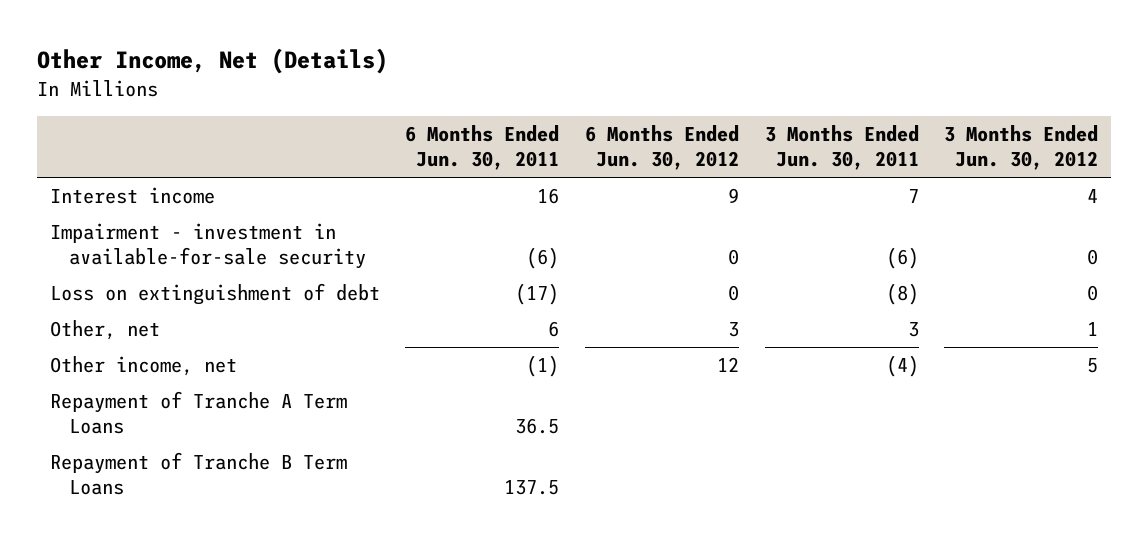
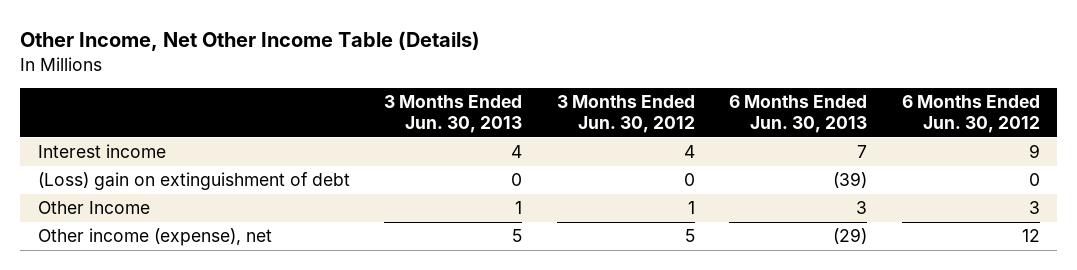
[36,48,388,75] Other Income, Net (Details) -> [20,31,481,52] Other Income, Net Other Income Table (Details)
[405,125,560,171] 6 Months Ended Jun. 30, 2011 -> none
[764,125,919,171] 3 Months Ended Jun. 30, 2011 -> none
none -> [384,95,523,134] 3 Months Ended Jun. 30, 2013
none -> [729,95,868,134] 6 Months Ended Jun. 30, 2013
[49,223,367,270] Impairment - investment in available-for-sale security -> none
[49,391,347,435] Repayment of Tranche A Term Loans -> none
[49,452,347,496] Repayment of Tranche B Term Loans -> none
[49,283,380,306] Loss on extinguishment of debt -> [37,172,350,191] (Loss) gain on extinguishment of debt
[49,320,160,341] Other, net -> [37,201,150,215] Other Income
[49,356,237,377] Other income, net -> [37,228,272,247] Other income (expense), net

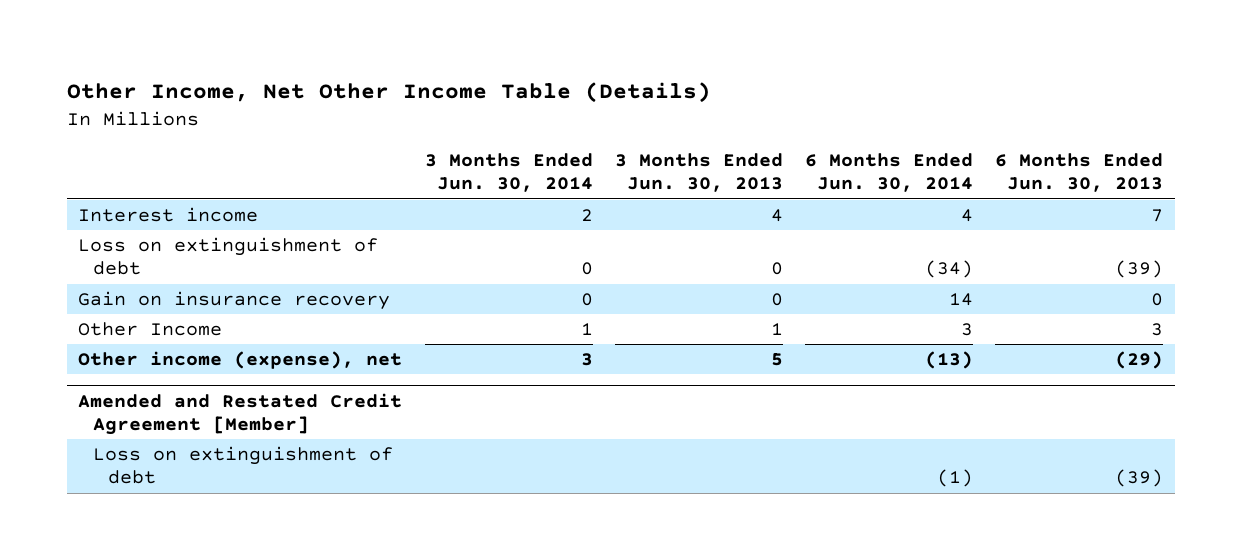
[556,95,695,134] 3 Months Ended Jun. 30, 2012 -> none
[901,95,1040,134] 6 Months Ended Jun. 30, 2012 -> none
none -> [424,153,593,193] 3 Months Ended Jun. 30, 2014
none -> [805,153,974,193] 6 Months Ended Jun. 30, 2014
[37,172,350,191] (Loss) gain on extinguishment of debt -> [78,237,379,276] Loss on extinguishment of debt
none -> [78,291,391,311] Gain on insurance recovery
none -> [78,392,403,436] Amended and Restated Credit Agreement [Member]
none -> [93,446,394,485] Loss on extinguishment of debt

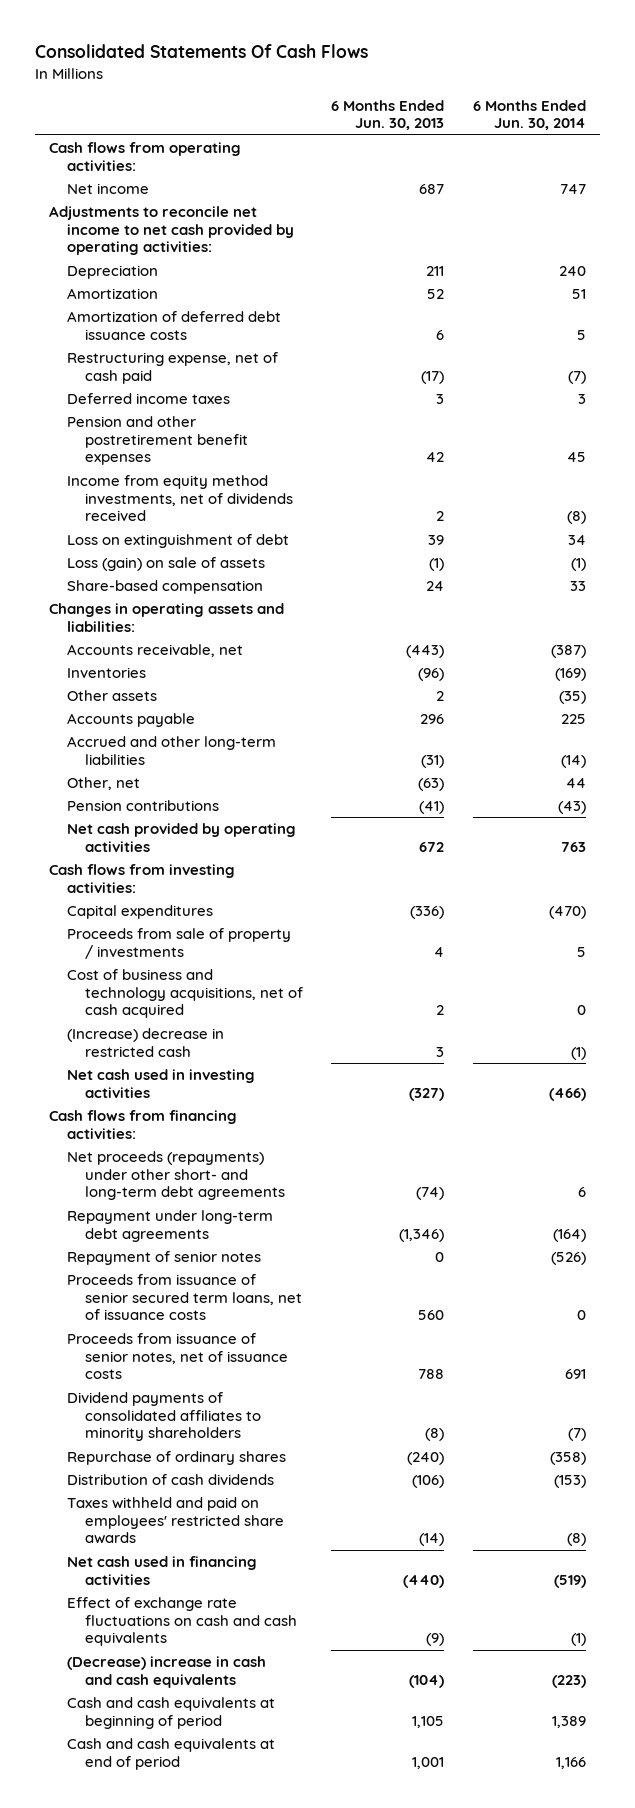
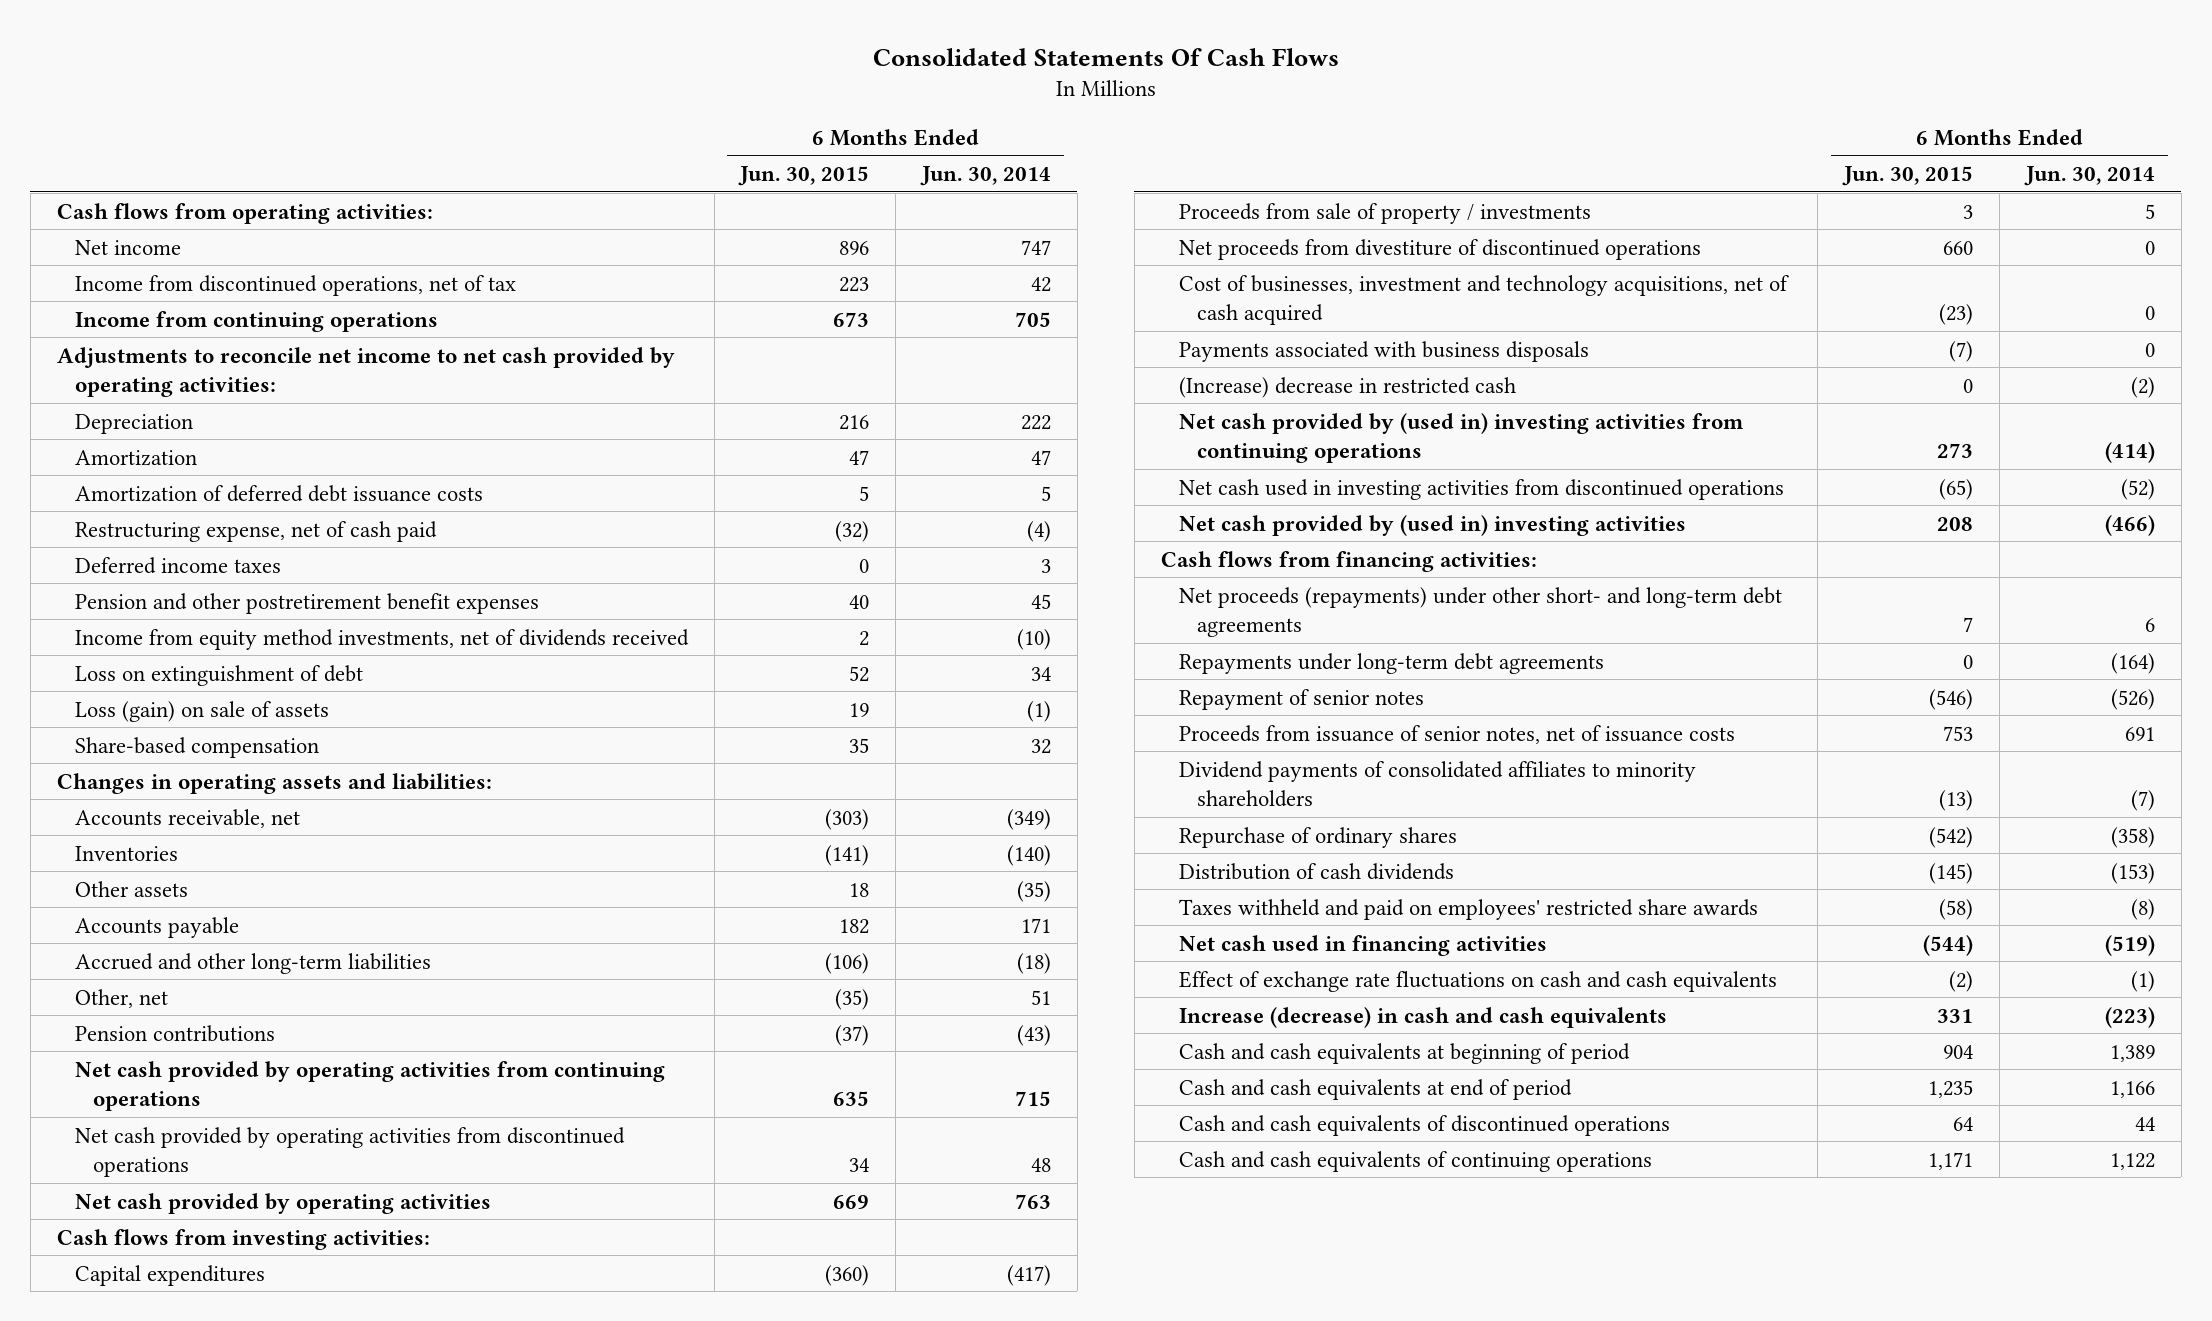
[331,99,445,131] 6 Months Ended Jun. 30, 2013 -> none
none -> [738,165,870,186] Jun. 30, 2015
none -> [74,274,516,296] Income from discontinued operations, net of tax
none -> [74,310,438,332] Income from continuing operations
[558,266,586,277] 240 -> [1021,414,1052,430] 222
[571,289,586,300] 51 -> [1031,449,1052,465] 47
[567,370,586,384] (7) -> [1027,520,1052,542] (4)
[566,511,586,525] (8) -> [1017,628,1052,650] (10)
[569,581,586,592] 33 -> [1031,738,1052,754] 32
[550,645,586,659] (387) -> [1007,808,1052,830] (349)
[554,668,586,682] (169) -> [1007,844,1052,866] (140)
[560,714,586,725] 225 -> [1021,917,1052,933] 171
[560,754,586,768] (14) -> [1017,952,1052,974] (18)
[565,778,586,789] 44 -> [1031,989,1052,1005] 51
none -> [74,1060,665,1112] Net cash provided by operating activities from continuing operations
none -> [74,1126,625,1178] Net cash provided by operating activities from discontinued operations
[548,906,586,920] (470) -> [1007,1264,1052,1286] (417)
none -> [1178,238,1701,260] Net proceeds from divestiture of discontinued operations
[66,969,303,1019] Cost of business and technology acquisitions, net of cash acquired -> [1178,274,1789,326] Cost of businesses, investment and technology acquisitions, net of cash acquired
none -> [1178,340,1589,362] Payments associated with business disposals
[570,1046,586,1060] (1) -> [2130,376,2155,398] (2)
none -> [1178,412,1744,464] Net cash provided by (used in) investing activities from continuing operations
none -> [1178,478,1784,500] Net cash used in investing activities from discontinued operations
[66,1069,255,1098] Net cash used in investing activities -> [1178,514,1686,536] Net cash provided by (used in) investing activities
[66,1210,273,1242] Repayment under long-term debt agreements -> [1178,652,1604,674] Repayments under long-term debt agreements
[66,1274,302,1321] Proceeds from issuance of senior secured term loans, net of issuance costs -> none
[66,1656,266,1688] (Decrease) increase in cash and cash equivalents -> [1178,1006,1667,1028] Increase (decrease) in cash and cash equivalents
none -> [1178,1114,1670,1136] Cash and cash equivalents of discontinued operations
none -> [1178,1150,1652,1172] Cash and cash equivalents of continuing operations

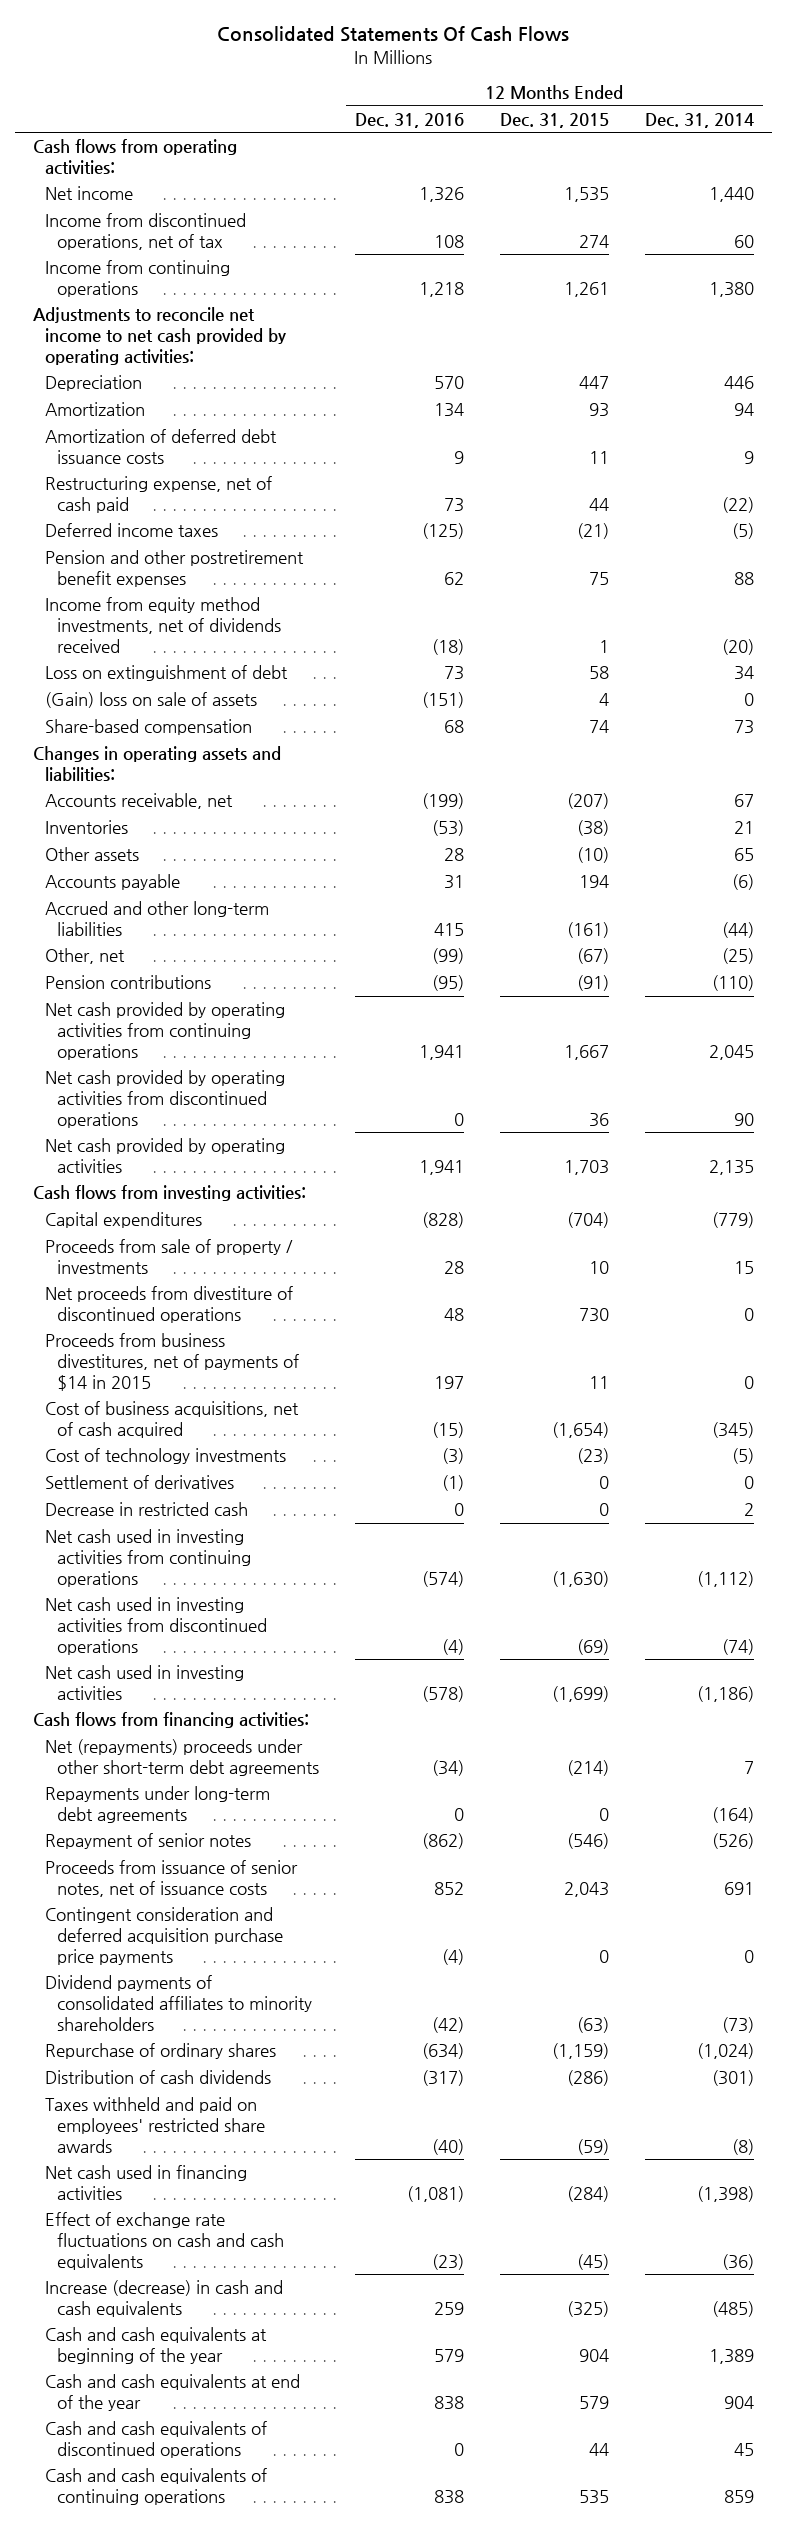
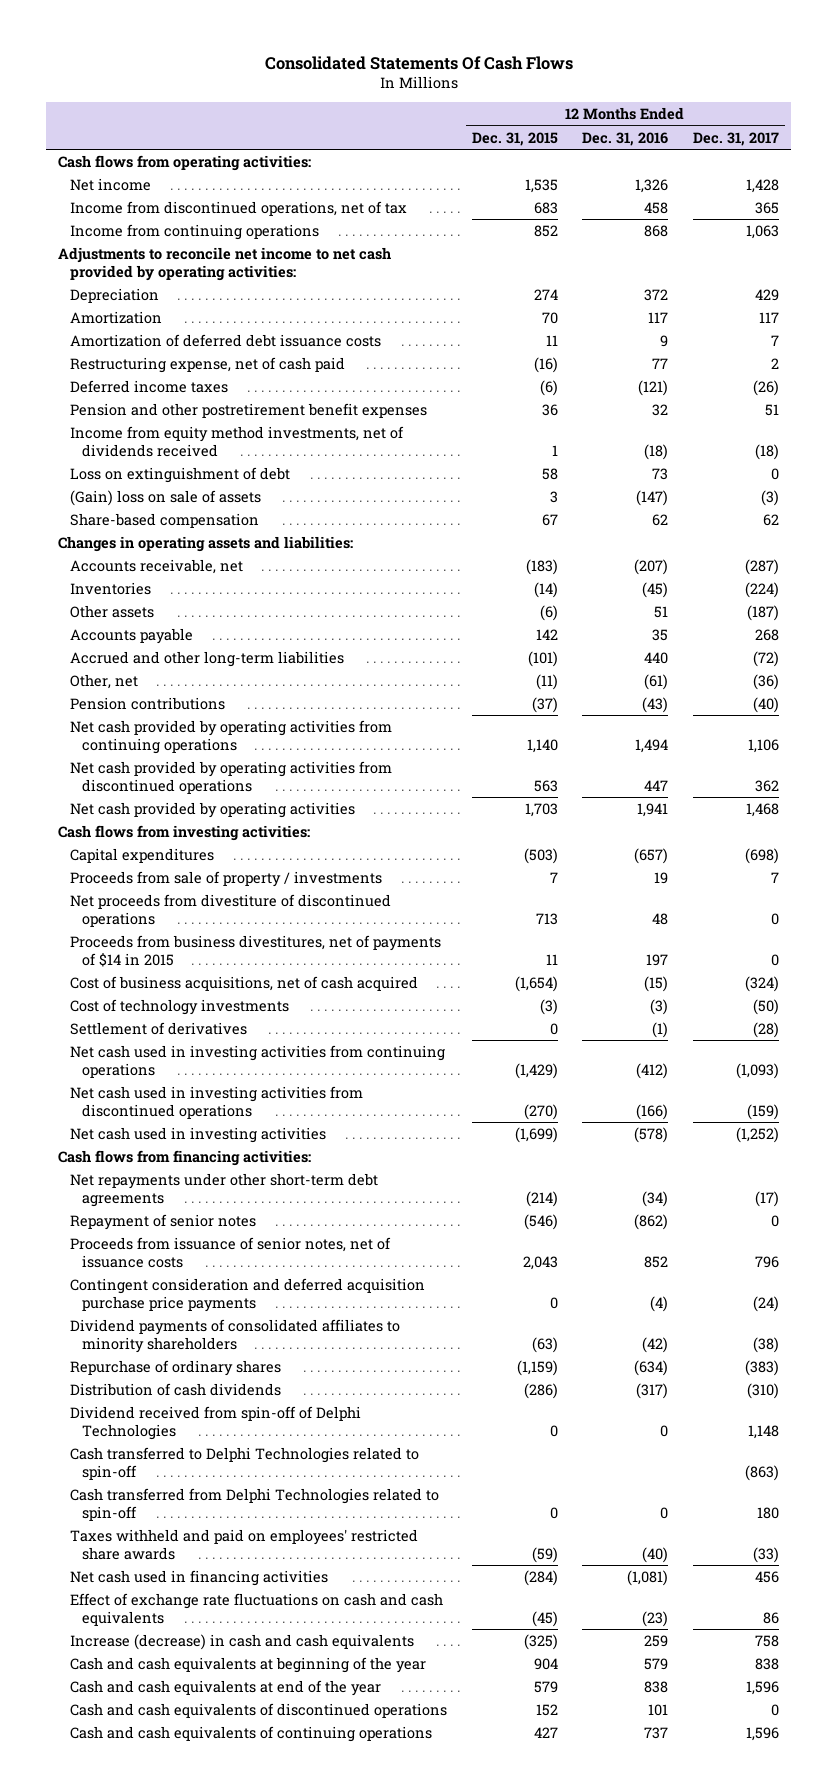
[644,112,754,128] Dec. 31, 2014 -> none
none -> [692,131,779,146] Dec. 31, 2017
[433,235,464,249] 108 -> [644,201,669,214] 458
[578,235,609,249] 274 -> [533,201,558,214] 683
[418,282,464,298] 1,218 -> [644,224,669,237] 868
[563,282,609,298] 1,261 -> [533,224,558,237] 852
[433,376,464,390] 570 -> [644,288,669,301] 372
[578,376,609,390] 447 -> [533,288,558,300] 274
[433,403,464,418] 134 -> [648,311,669,323] 117
[588,403,609,418] 93 -> [541,311,558,324] 70
[443,498,464,513] 73 -> [652,357,669,369] 77
[588,498,609,512] 44 -> [533,356,558,373] (16)
[421,523,464,540] (125) -> [638,379,669,396] (121)
[576,523,609,540] (21) -> [539,379,558,396] (6)
[443,572,464,586] 62 -> [652,403,669,416] 32
[588,572,609,586] 75 -> [541,403,558,416] 36
[421,692,464,709] (151) -> [636,489,669,506] (147)
[598,693,609,707] 4 -> [549,490,558,503] 3
[443,720,464,734] 68 -> [652,513,669,526] 62
[588,720,609,734] 74 -> [541,513,558,526] 67
[421,793,464,810] (199) -> [634,558,669,575] (207)
[566,793,609,810] (207) -> [525,558,558,575] (183)
[431,820,464,837] (53) -> [642,581,669,598] (45)
[576,820,609,837] (38) -> [533,581,558,598] (14)
[443,848,464,862] 28 -> [654,605,669,618] 51
[576,847,609,864] (10) -> [539,604,558,621] (6)
[443,875,464,890] 31 -> [652,628,669,641] 35
[578,875,609,889] 194 -> [535,628,558,640] 142
[433,923,464,937] 415 -> [644,651,669,664] 440
[566,922,609,939] (161) -> [527,650,558,667] (101)
[431,948,464,965] (99) -> [644,673,669,690] (61)
[576,948,609,965] (67) -> [535,673,558,690] (11)
[431,975,464,992] (95) -> [642,696,669,713] (43)
[576,975,609,992] (91) -> [531,696,558,713] (37)
[418,1045,464,1061] 1,941 -> [635,738,669,753] 1,494
[563,1045,609,1061] 1,667 -> [526,738,558,753] 1,140
[453,1113,464,1127] 0 -> [644,779,669,791] 447
[588,1113,609,1128] 36 -> [533,779,558,792] 563
[421,1212,464,1229] (828) -> [634,847,669,864] (657)
[566,1212,609,1229] (704) -> [523,847,558,864] (503)
[443,1261,464,1275] 28 -> [654,871,669,884] 19
[588,1261,609,1275] 10 -> [549,871,558,883] 7
[578,1308,609,1323] 730 -> [535,912,558,925] 713
[576,1448,609,1465] (23) -> [539,998,558,1015] (3)
[44,1502,248,1517] Decrease in restricted cash -> none
[421,1571,464,1588] (574) -> [636,1062,669,1079] (412)
[551,1571,609,1588] (1,630) -> [514,1062,558,1079] (1,429)
[441,1639,464,1656] (4) -> [636,1103,669,1120] (166)
[576,1639,609,1656] (69) -> [523,1103,558,1120] (270)
[44,1786,270,1824] Repayments under long-term debt agreements -> none
[44,1739,319,1777] Net (repayments) proceeds under other short-term debt agreements -> [70,1172,379,1207] Net repayments under other short-term debt agreements
none -> [70,1405,362,1440] Dividend received from spin-off of Delphi Technologies
none -> [70,1446,420,1480] Cash transferred to Delphi Technologies related to spin-off
none -> [70,1487,440,1521] Cash transferred from Delphi Technologies related to spin-off
[453,2443,464,2457] 0 -> [648,1703,669,1716] 101
[588,2443,609,2457] 44 -> [535,1703,558,1716] 152
[433,2490,464,2505] 838 -> [644,1726,669,1739] 737
[578,2490,609,2505] 535 -> [533,1726,558,1738] 427

